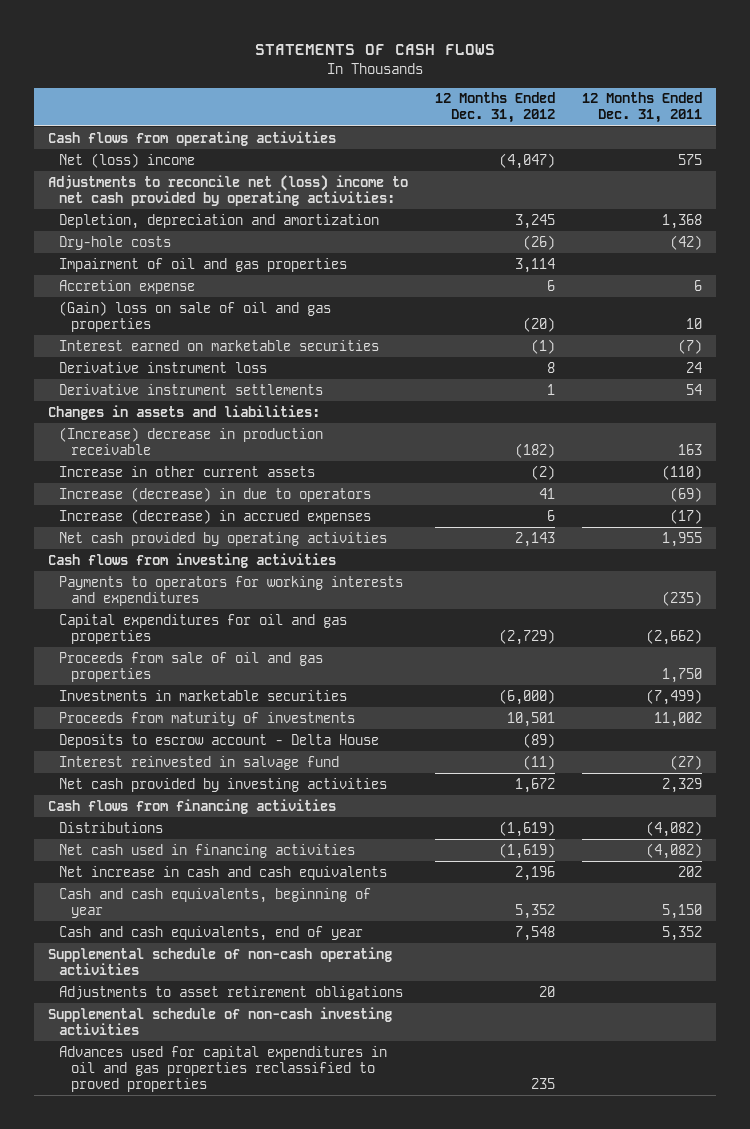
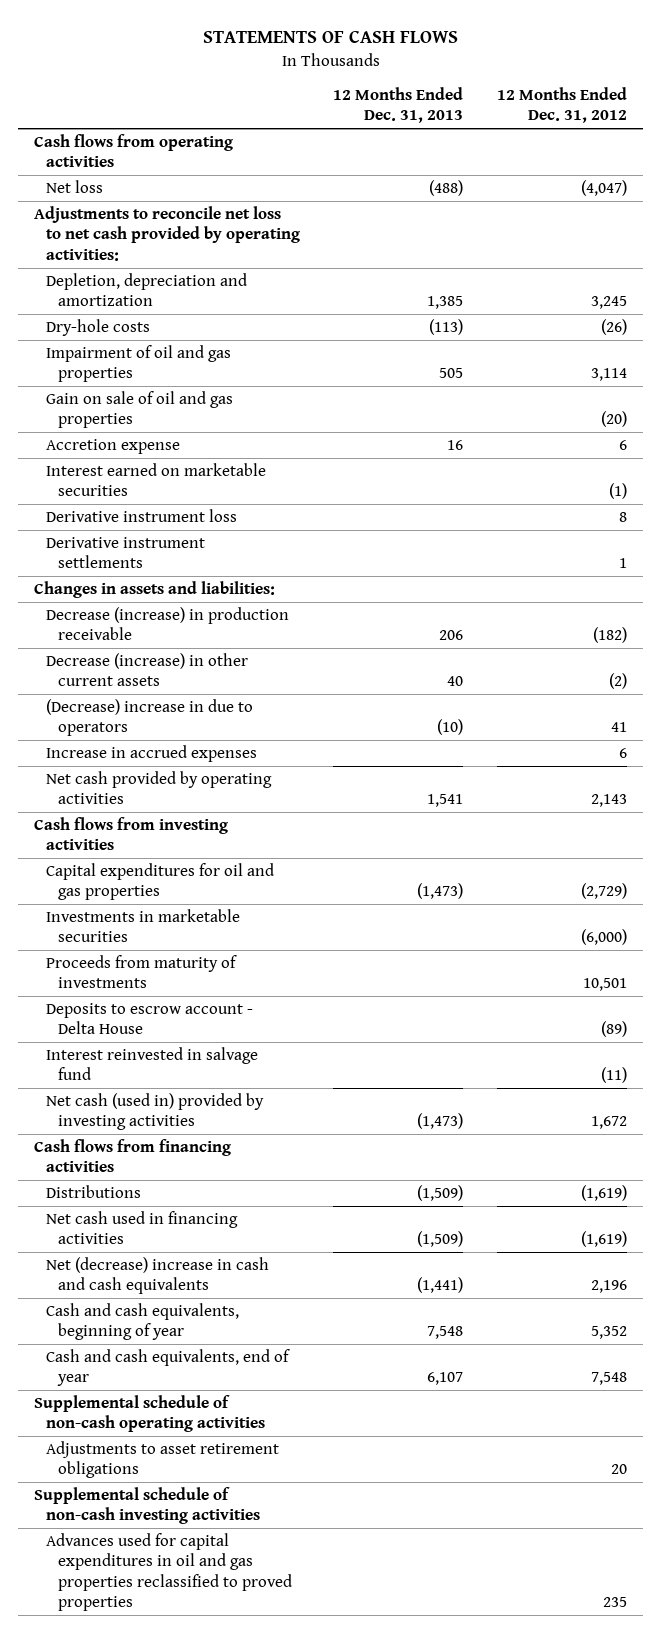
[582,92,703,124] 12 Months Ended Dec. 31, 2011 -> none
none -> [333,87,464,124] 12 Months Ended Dec. 31, 2013
[59,152,196,168] Net (loss) income -> [45,180,103,194] Net loss
[47,174,408,206] Adjustments to reconcile net (loss) income to net cash provided by operating activities: -> [34,206,300,261] Adjustments to reconcile net loss to net cash provided by operating activities:
none -> [45,391,233,429] Gain on sale of oil and gas properties
[59,300,332,332] (Gain) loss on sale of oil and gas properties -> none
[59,426,324,455] (Increase) decrease in production receivable -> [45,607,289,641] Decrease (increase) in production receivable
[59,465,316,477] Increase in other current assets -> [45,653,248,687] Decrease (increase) in other current assets
[59,486,372,502] Increase (decrease) in due to operators -> [45,699,253,737] (Decrease) increase in due to operators
[59,508,372,524] Increase (decrease) in accrued expenses -> [45,745,257,763] Increase in accrued expenses
[59,575,404,606] Payments to operators for working interests and expenditures -> none
[59,651,324,682] Proceeds from sale of oil and gas properties -> none
[59,777,388,792] Net cash provided by investing activities -> [45,1093,264,1131] Net cash (used in) provided by investing activities
[59,865,388,880] Net increase in cash and cash equivalents -> [45,1257,269,1295] Net (decrease) increase in cash and cash equivalents

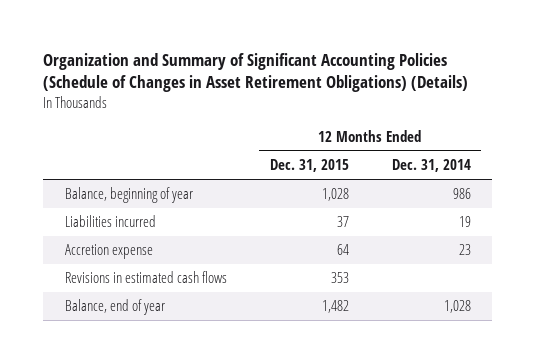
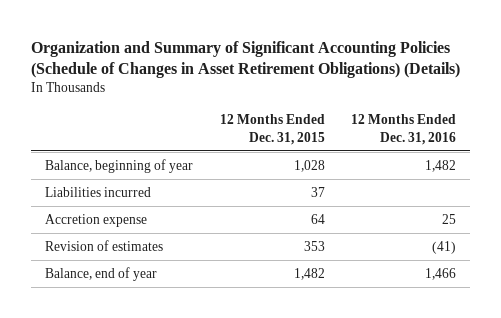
[391,159,471,173] Dec. 31, 2014 -> none
none -> [351,114,457,145] 12 Months Ended Dec. 31, 2016
[64,271,227,284] Revisions in estimated cash flows -> [44,239,163,251] Revision of estimates

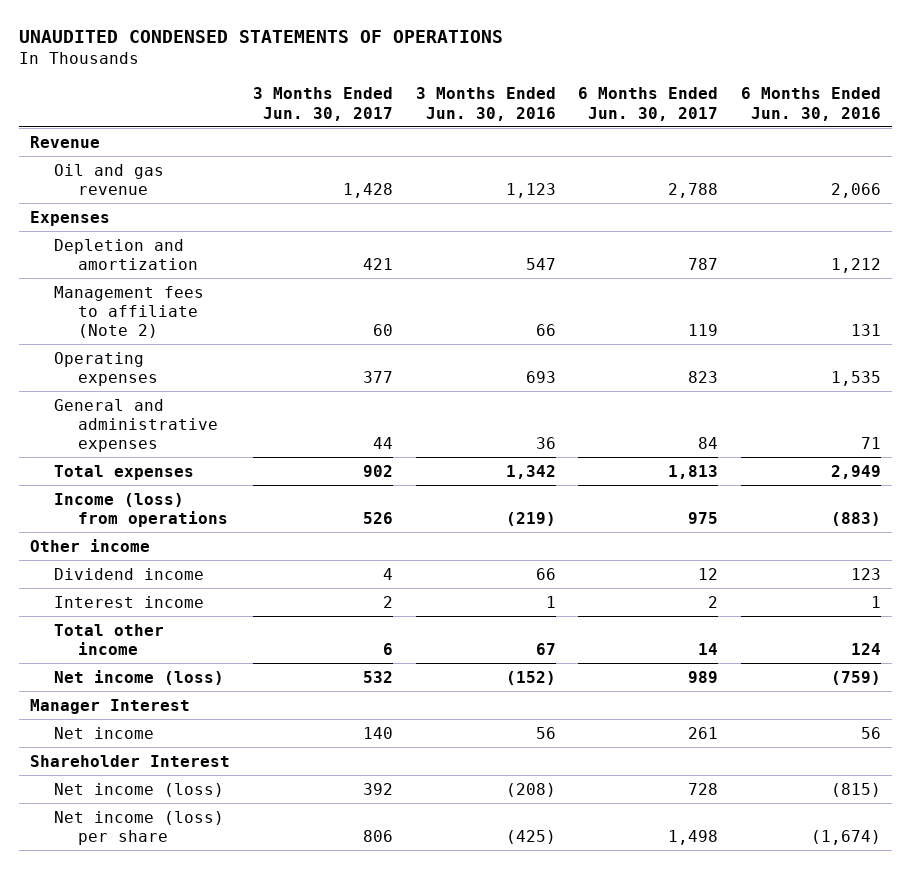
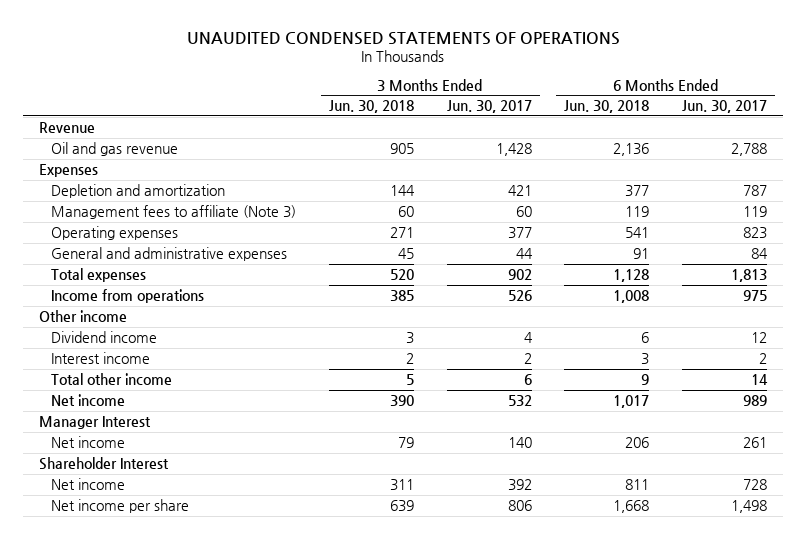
[415,87,556,121] 3 Months Ended Jun. 30, 2016 -> none
[741,87,882,121] 6 Months Ended Jun. 30, 2016 -> none
none -> [328,100,414,114] Jun. 30, 2018
none -> [564,100,650,114] Jun. 30, 2018
[54,285,205,339] Management fees to affiliate (Note 2) -> [51,204,297,219] Management fees to affiliate (Note 3)
[54,492,229,527] Income (loss) from operations -> [51,288,205,303] Income from operations
[54,669,225,685] Net income (loss) -> [51,393,126,406] Net income
[54,782,225,797] Net income (loss) -> [51,477,126,490] Net income
[54,810,225,845] Net income (loss) per share -> [51,498,190,513] Net income per share

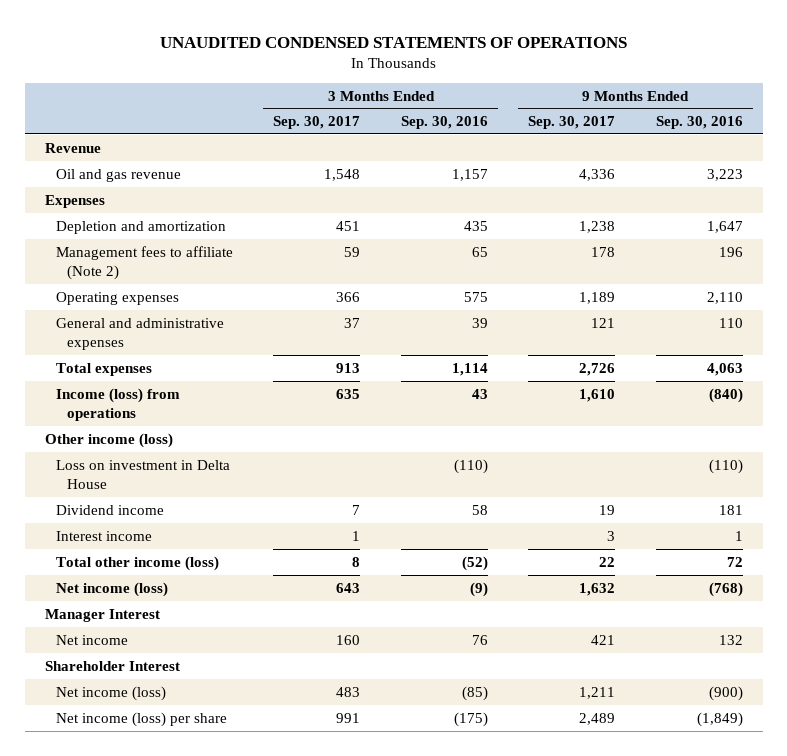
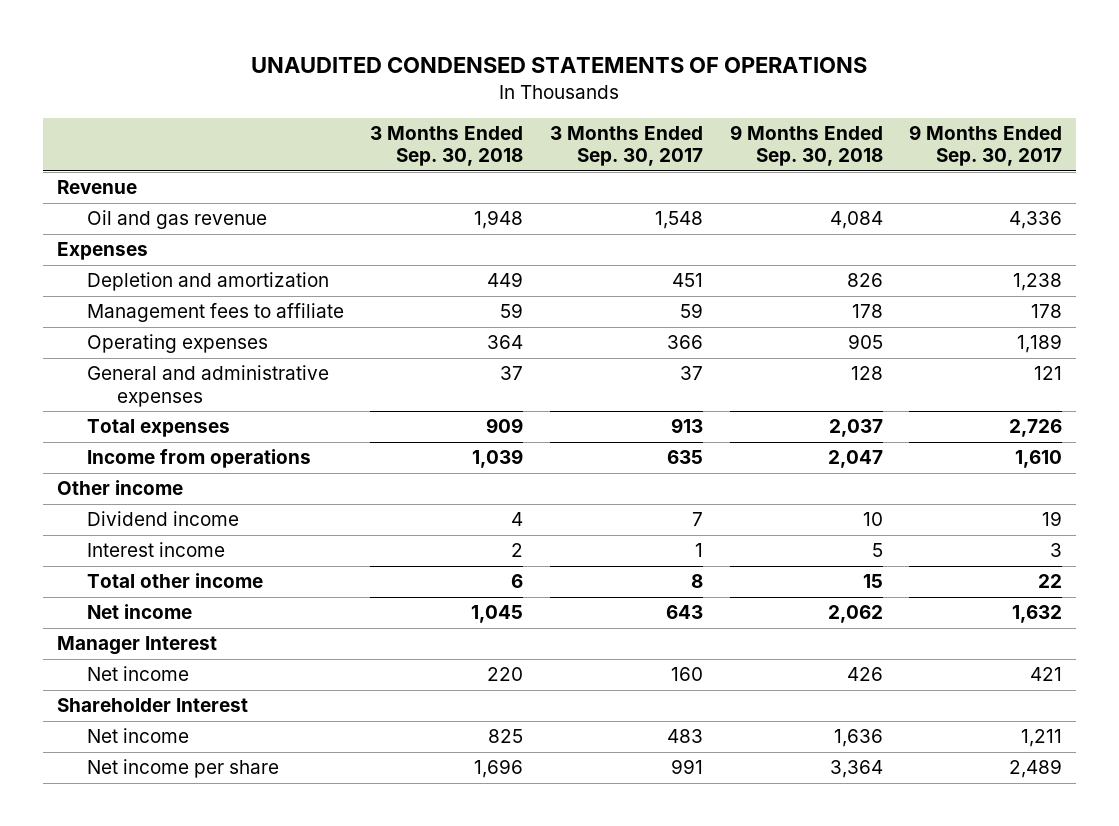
[400,116,488,130] Sep. 30, 2016 -> none
[655,116,743,130] Sep. 30, 2016 -> none
none -> [370,126,524,167] 3 Months Ended Sep. 30, 2018
none -> [729,125,883,167] 9 Months Ended Sep. 30, 2018
[55,245,233,280] Management fees to affiliate (Note 2) -> [86,303,344,323] Management fees to affiliate
[55,459,230,489] Loss on investment in Delta House -> none
[55,387,180,421] Income (loss) from operations -> [86,449,311,469] Income from operations
[44,432,173,448] Other income (loss) -> [56,480,183,496] Other income
[55,555,219,571] Total other income (loss) -> [86,573,263,589] Total other income
[55,581,168,597] Net income (loss) -> [86,604,192,620] Net income
[55,685,166,701] Net income (loss) -> [86,728,189,744] Net income
[55,711,227,727] Net income (loss) per share -> [86,759,279,779] Net income per share

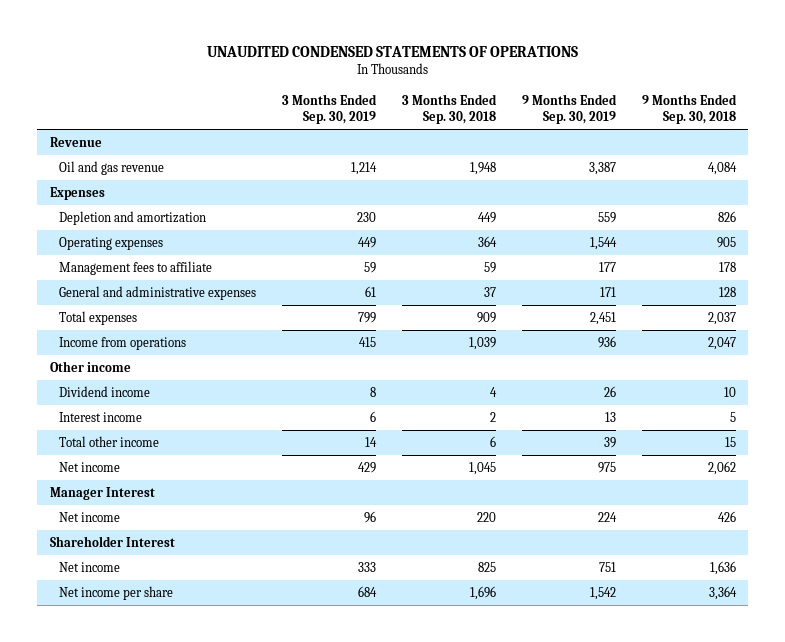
[550,126,704,167] 3 Months Ended Sep. 30, 2017 -> none
[909,125,1063,167] 9 Months Ended Sep. 30, 2017 -> none
none -> [281,93,377,125] 3 Months Ended Sep. 30, 2019
none -> [521,93,617,125] 9 Months Ended Sep. 30, 2019
[86,303,344,323] Management fees to affiliate -> [59,261,213,276] Management fees to affiliate

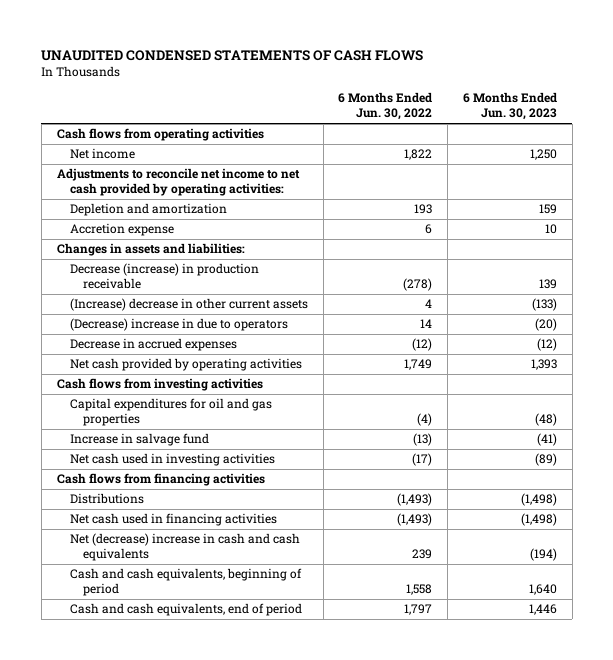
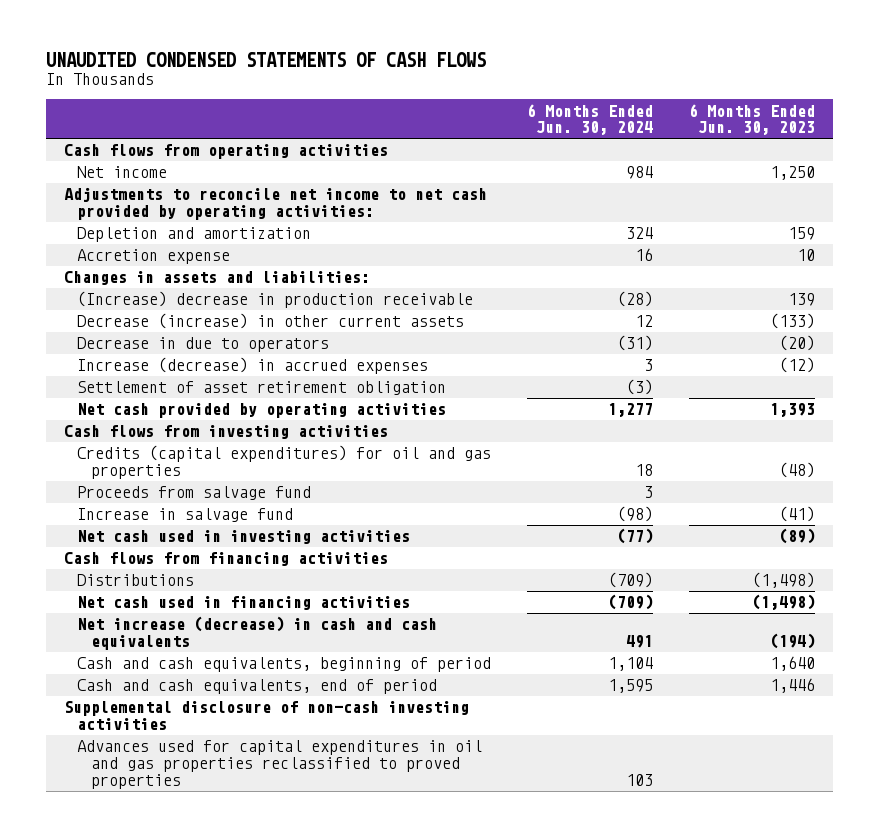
[338,92,433,121] 6 Months Ended Jun. 30, 2022 -> none
none -> [527,103,654,136] 6 Months Ended Jun. 30, 2024
[69,263,259,290] Decrease (increase) in production receivable -> [77,291,474,309] (Increase) decrease in production receivable
[69,298,308,312] (Increase) decrease in other current assets -> [77,313,465,330] Decrease (increase) in other current assets
[69,318,288,332] (Decrease) increase in due to operators -> [77,337,330,353] Decrease in due to operators
[69,338,237,352] Decrease in accrued expenses -> [77,357,429,375] Increase (decrease) in accrued expenses
none -> [77,381,447,396] Settlement of asset retirement obligation
[69,398,272,427] Capital expenditures for oil and gas properties -> [77,445,492,480] Credits (capital expenditures) for oil and gas properties
none -> [77,486,312,501] Proceeds from salvage fund
[69,533,300,562] Net (decrease) increase in cash and cash equivalents -> [77,616,438,651] Net increase (decrease) in cash and cash equivalents
none -> [63,701,469,731] Supplemental disclosure of non-cash investing activities
none -> [77,740,483,790] Advances used for capital expenditures in oil and gas properties reclassified to proved properties

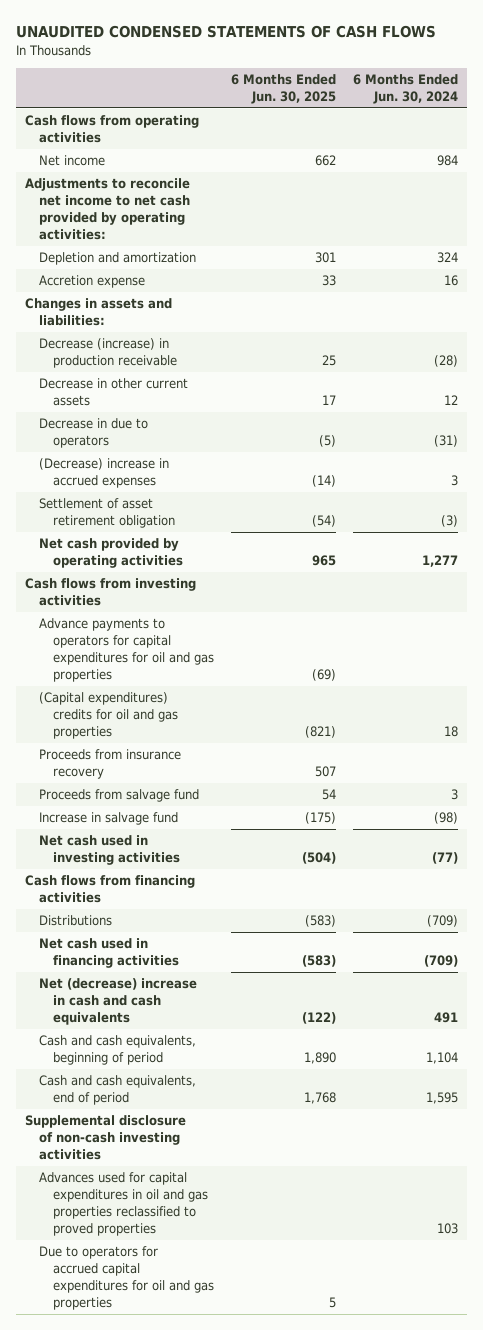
[688,103,815,136] 6 Months Ended Jun. 30, 2023 -> none
none -> [230,74,336,105] 6 Months Ended Jun. 30, 2025
[77,291,474,309] (Increase) decrease in production receivable -> [38,338,177,369] Decrease (increase) in production receivable
[77,313,465,330] Decrease (increase) in other current assets -> [38,378,188,407] Decrease in other current assets
[77,357,429,375] Increase (decrease) in accrued expenses -> [38,458,169,489] (Decrease) increase in accrued expenses
none -> [38,618,214,683] Advance payments to operators for capital expenditures for oil and gas properties
[77,445,492,480] Credits (capital expenditures) for oil and gas properties -> [38,692,178,740] (Capital expenditures) credits for oil and gas properties
none -> [38,749,181,780] Proceeds from insurance recovery
[77,616,438,651] Net increase (decrease) in cash and cash equivalents -> [38,978,197,1026] Net (decrease) increase in cash and cash equivalents
none -> [38,1246,214,1311] Due to operators for accrued capital expenditures for oil and gas properties

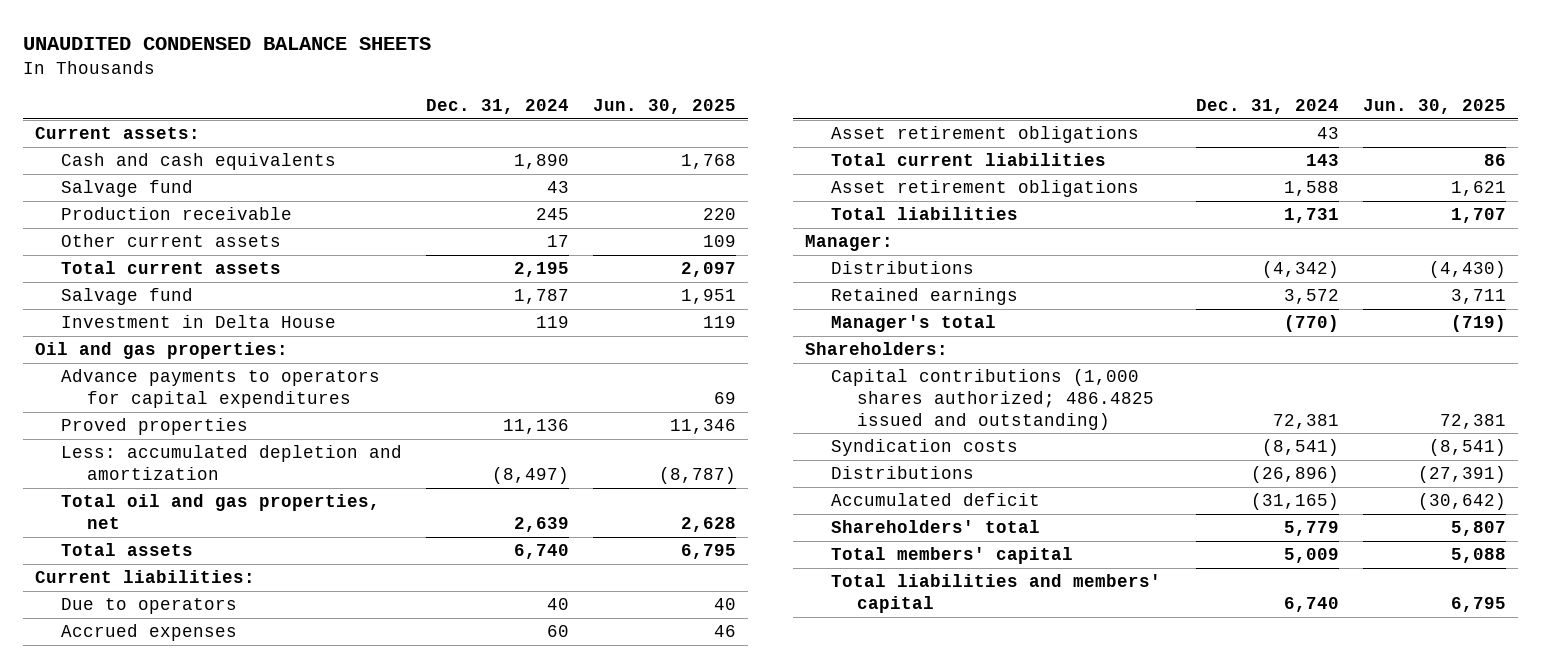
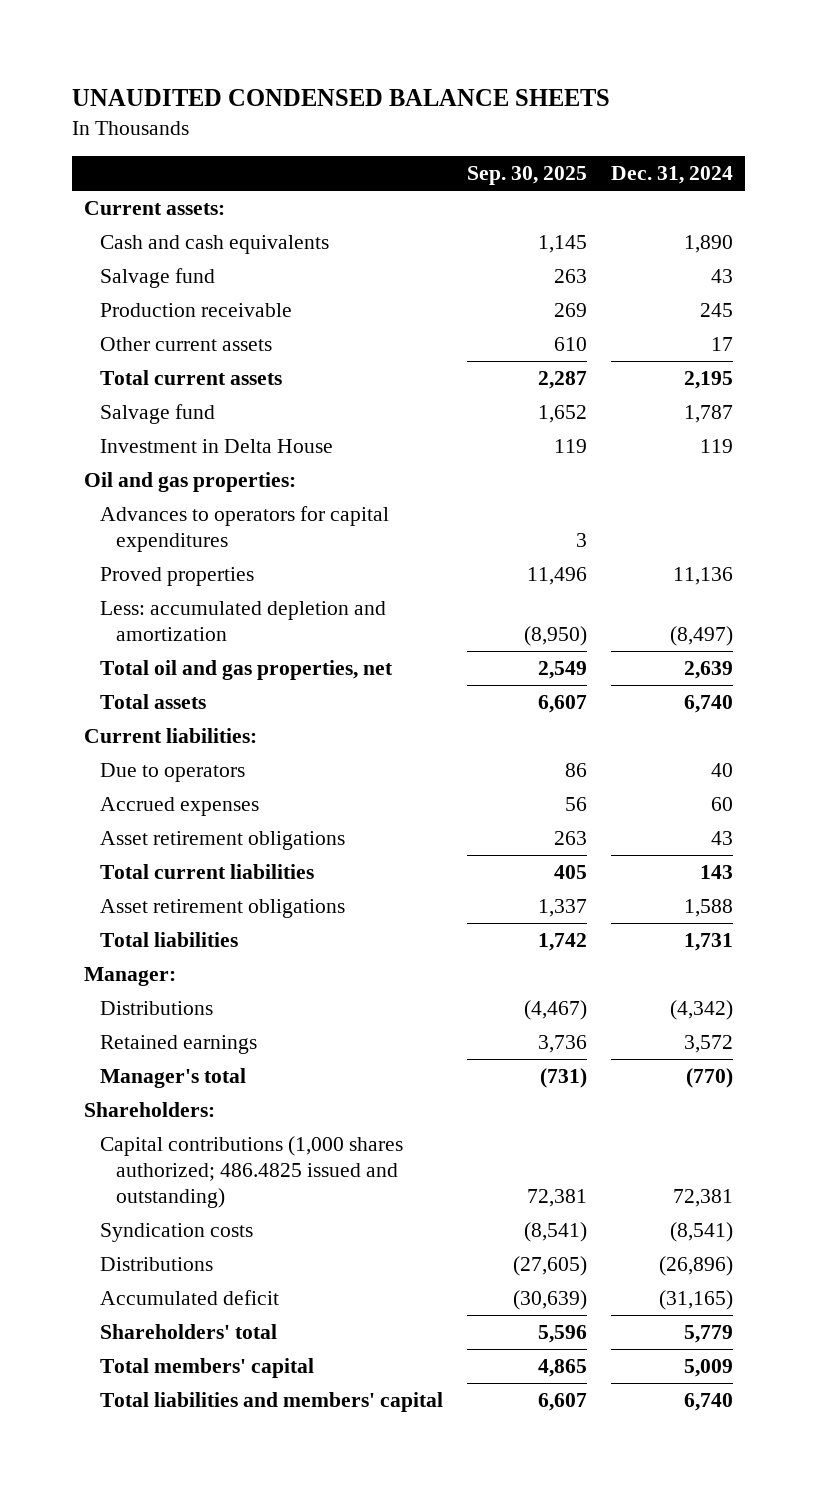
[593,99,737,115] Jun. 30, 2025 -> none
none -> [467,166,588,186] Sep. 30, 2025
[61,369,381,409] Advance payments to operators for capital expenditures -> [100,505,390,552] Advances to operators for capital expenditures

